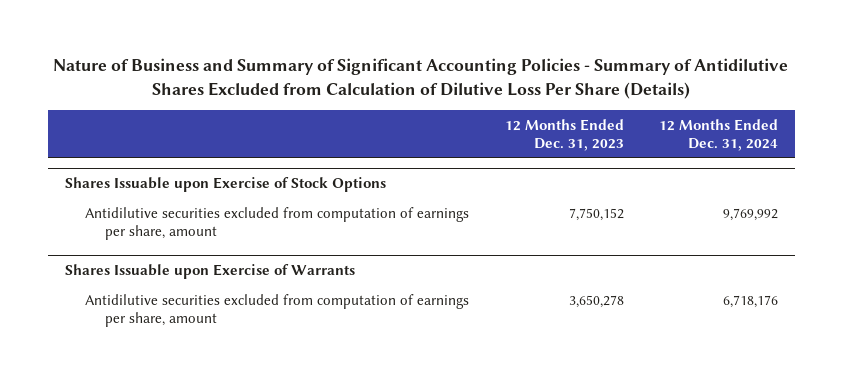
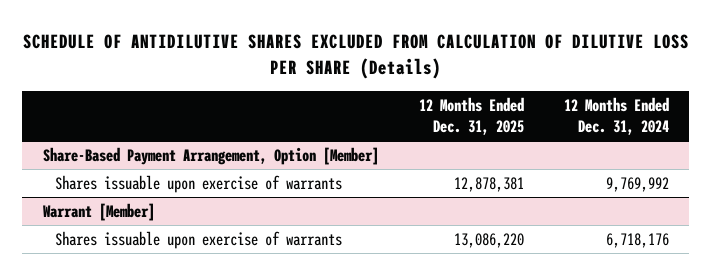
[53,58,789,99] Nature of Business and Summary of Significant Accounting Policies - Summary of Antidilutive Shares Excluded from Calculation of Dilutive Loss Per Share (Details) -> [22,34,689,80] SCHEDULE OF ANTIDILUTIVE SHARES EXCLUDED FROM CALCULATION OF DILUTIVE LOSS PER SHARE (Details)
[504,118,624,151] 12 Months Ended Dec. 31, 2023 -> none
none -> [418,96,524,135] 12 Months Ended Dec. 31, 2025
[65,177,387,193] Shares Issuable upon Exercise of Stock Options -> [42,146,379,165] Share-Based Payment Arrangement, Option [Member]
[85,206,470,241] Antidilutive securities excluded from computation of earnings per share, amount -> [55,174,343,193] Shares issuable upon exercise of warrants
[65,264,356,280] Shares Issuable upon Exercise of Warrants -> [42,202,155,221] Warrant [Member]
[85,293,470,328] Antidilutive securities excluded from computation of earnings per share, amount -> [55,230,343,249] Shares issuable upon exercise of warrants

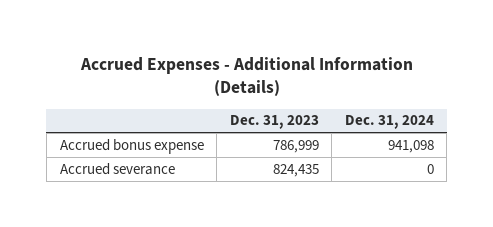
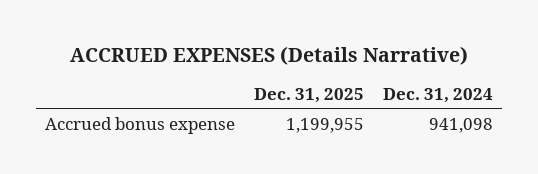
[79,56,413,97] Accrued Expenses - Additional Information (Details) -> [70,46,469,66] ACCRUED EXPENSES (Details Narrative)
[229,115,319,130] Dec. 31, 2023 -> none
none -> [254,87,365,103] Dec. 31, 2025
[59,162,175,175] Accrued severance -> none

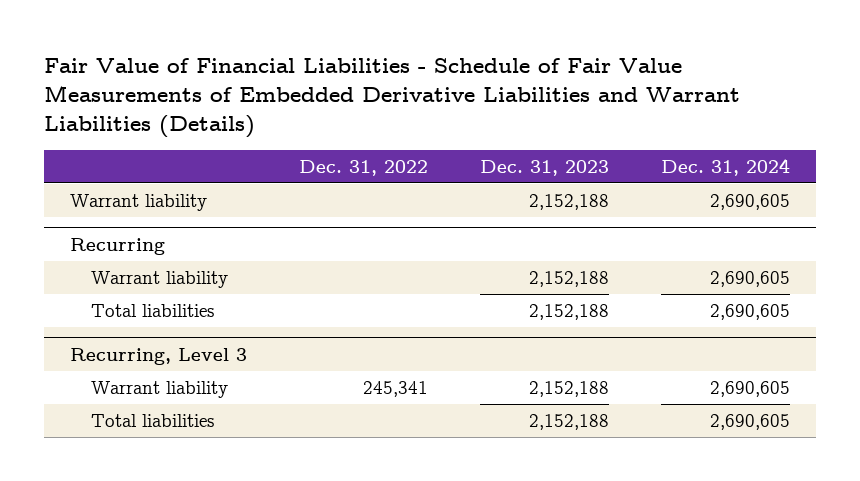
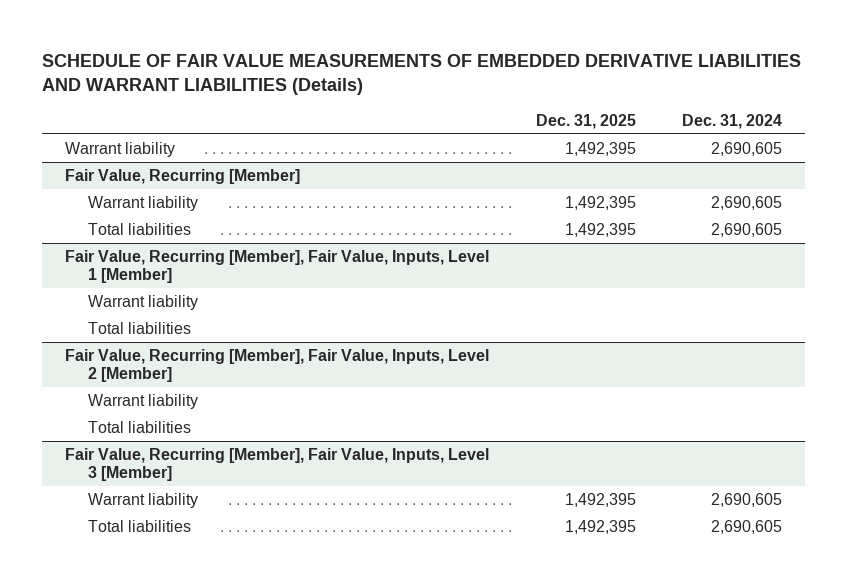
[44,58,741,139] Fair Value of Financial Liabilities - Schedule of Fair Value Measurements of Embedded Derivative Liabilities and Warrant Liabilities (Details) -> [42,53,802,96] SCHEDULE OF FAIR VALUE MEASUREMENTS OF EMBEDDED DERIVATIVE LIABILITIES AND WARRANT LIABILITIES (Details)
[299,159,429,176] Dec. 31, 2022 -> none
[479,159,609,176] Dec. 31, 2023 -> none
none -> [535,113,636,129] Dec. 31, 2025
[70,237,166,255] Recurring -> [65,168,301,184] Fair Value, Recurring [Member]
[70,347,248,365] Recurring, Level 3 -> none
none -> [65,249,490,284] Fair Value, Recurring [Member], Fair Value, Inputs, Level 1 [Member]
none -> [88,294,199,310] Warrant liability
none -> [88,321,192,334] Total liabilities
none -> [65,348,490,383] Fair Value, Recurring [Member], Fair Value, Inputs, Level 2 [Member]
none -> [88,393,199,409] Warrant liability
none -> [88,420,192,433] Total liabilities
none -> [65,447,490,482] Fair Value, Recurring [Member], Fair Value, Inputs, Level 3 [Member]

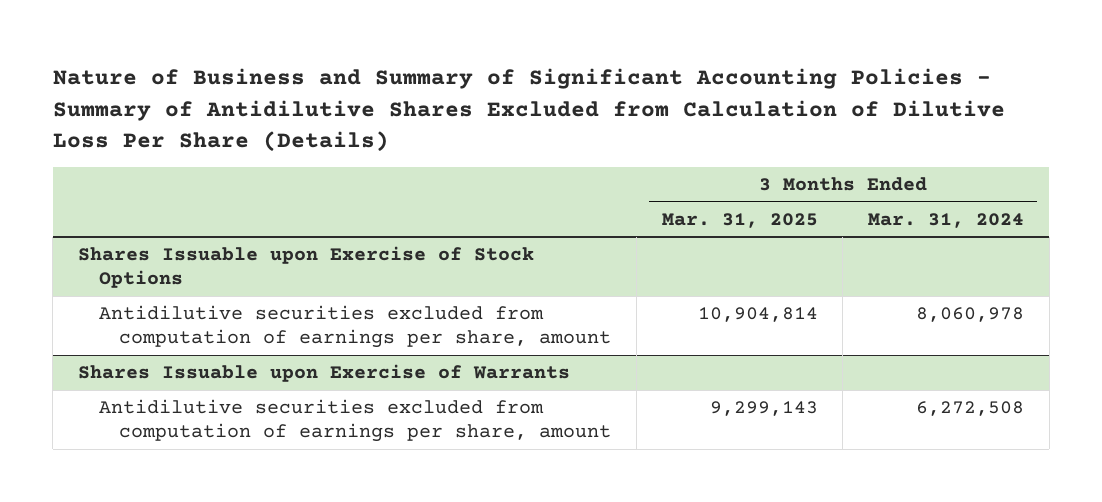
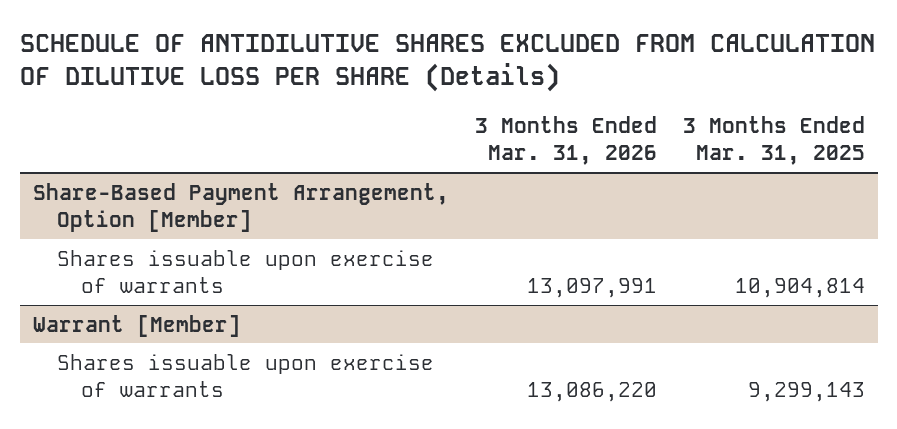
[52,68,1005,152] Nature of Business and Summary of Significant Accounting Policies - Summary of Antidilutive Shares Excluded from Calculation of Dilutive Loss Per Share (Details) -> [19,34,875,93] SCHEDULE OF ANTIDILUTIVE SHARES EXCLUDED FROM CALCULATION OF DILUTIVE LOSS PER SHARE (Details)
[867,213,1024,229] Mar. 31, 2024 -> none
none -> [474,115,657,166] 3 Months Ended Mar. 31, 2026
[78,246,535,289] Shares Issuable upon Exercise of Stock Options -> [32,182,449,233] Share-Based Payment Arrangement, Option [Member]
[98,305,612,349] Antidilutive securities excluded from computation of earnings per share, amount -> [56,249,434,294] Shares issuable upon exercise of warrants
[78,364,571,383] Shares Issuable upon Exercise of Warrants -> [32,314,241,337] Warrant [Member]
[98,399,612,443] Antidilutive securities excluded from computation of earnings per share, amount -> [56,353,434,398] Shares issuable upon exercise of warrants

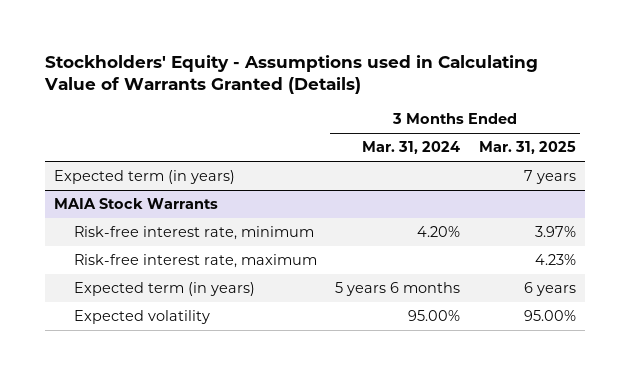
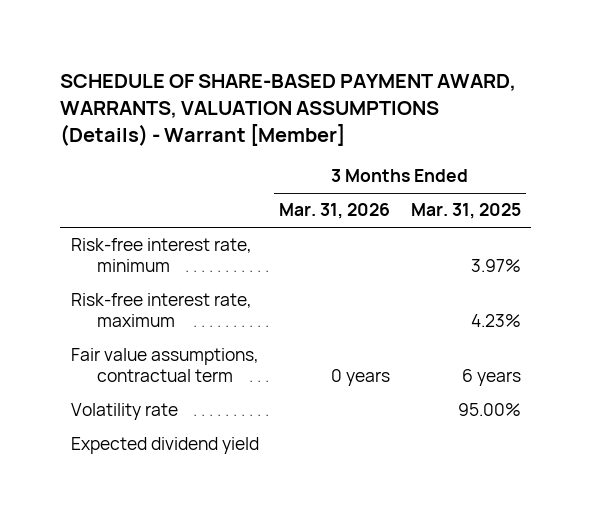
[43,54,538,95] Stockholders' Equity - Assumptions used in Calculating Value of Warrants Granted (Details) -> [60,73,517,146] SCHEDULE OF SHARE-BASED PAYMENT AWARD, WARRANTS, VALUATION ASSUMPTIONS (Details) - Warrant [Member]
[362,141,461,155] Mar. 31, 2024 -> none
none -> [279,203,391,220] Mar. 31, 2026
[54,170,236,185] Expected term (in years) -> none
[54,198,219,210] MAIA Stock Warrants -> none
[73,282,255,297] Expected term (in years) -> [70,348,259,383] Fair value assumptions, contractual term
[73,310,210,325] Expected volatility -> [70,403,178,421] Volatility rate
none -> [70,437,259,455] Expected dividend yield

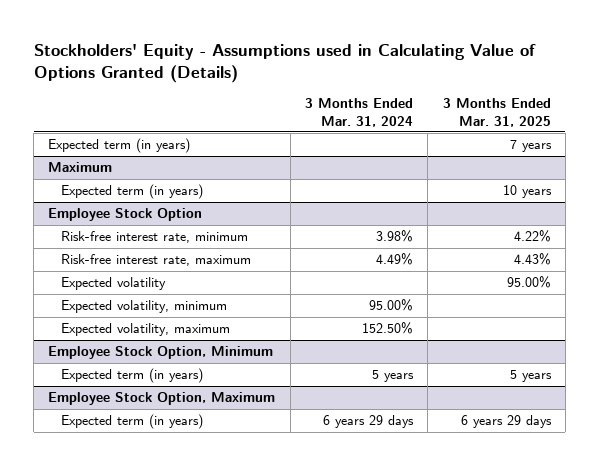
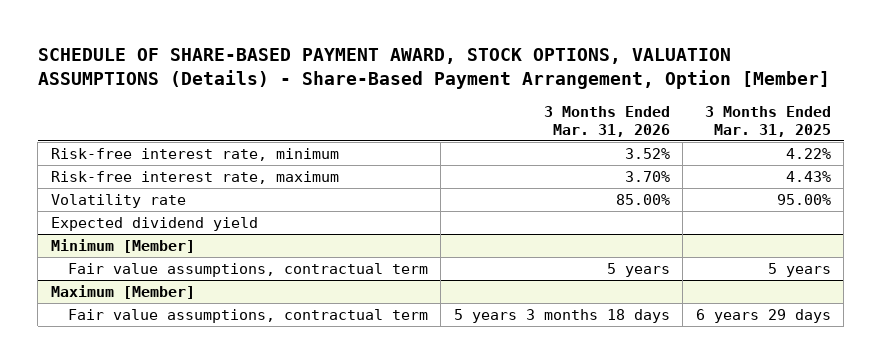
[33,43,536,83] Stockholders' Equity - Assumptions used in Calculating Value of Options Granted (Details) -> [37,48,830,90] SCHEDULE OF SHARE-BASED PAYMENT AWARD, STOCK OPTIONS, VALUATION ASSUMPTIONS (Details) - Share-Based Payment Arrangement, Option [Member]
[305,98,414,127] 3 Months Ended Mar. 31, 2024 -> none
none -> [543,106,670,137] 3 Months Ended Mar. 31, 2026
[48,138,191,154] Expected term (in years) -> none
[48,162,113,173] Maximum -> none
[60,184,203,200] Expected term (in years) -> none
[48,208,203,222] Employee Stock Option -> none
[60,300,227,314] Expected volatility, minimum -> none
[60,323,230,337] Expected volatility, maximum -> none
[48,346,274,360] Employee Stock Option, Minimum -> none
[48,392,276,406] Employee Stock Option, Maximum -> none
[60,277,166,291] Expected volatility -> [50,193,186,208] Volatility rate
none -> [50,216,258,231] Expected dividend yield
none -> [50,238,195,253] Minimum [Member]
[60,368,203,384] Expected term (in years) -> [68,262,429,277] Fair value assumptions, contractual term
none -> [50,284,195,299] Maximum [Member]
[60,414,203,430] Expected term (in years) -> [68,308,429,323] Fair value assumptions, contractual term

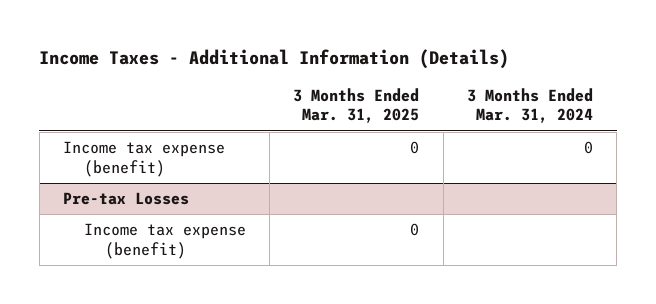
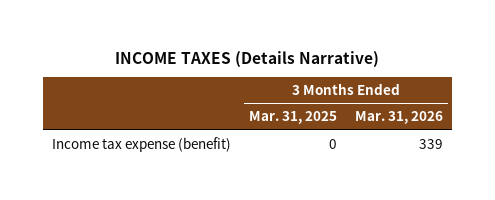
[39,48,510,69] Income Taxes - Additional Information (Details) -> [115,50,380,68] INCOME TAXES (Details Narrative)
[466,87,593,124] 3 Months Ended Mar. 31, 2024 -> none
none -> [355,111,444,125] Mar. 31, 2026
[62,192,189,206] Pre-tax Losses -> none
[84,223,247,260] Income tax expense (benefit) -> none

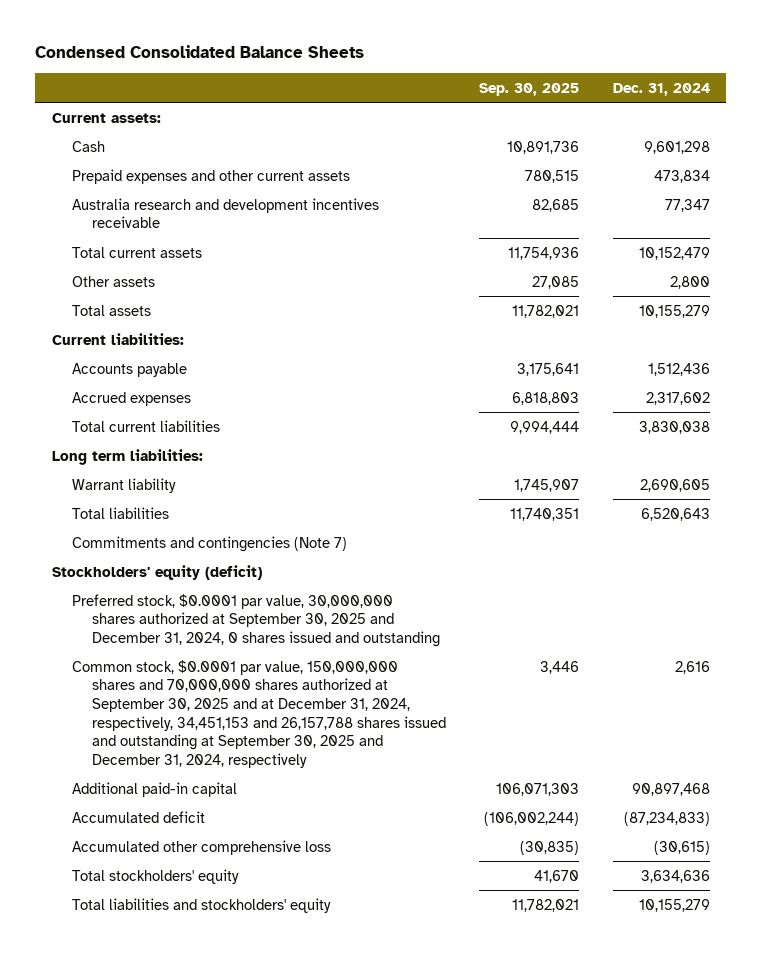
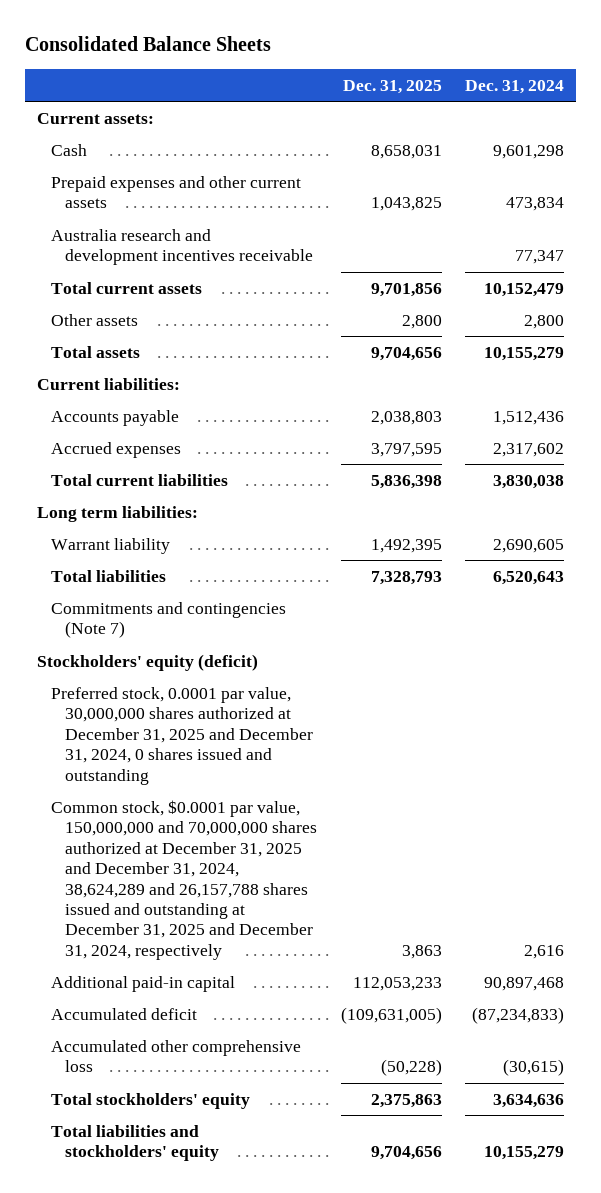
[35,45,365,59] Condensed Consolidated Balance Sheets -> [24,36,271,52] Consolidated Balance Sheets
[479,82,580,96] Sep. 30, 2025 -> none
none -> [342,79,442,94] Dec. 31, 2025
[72,593,441,647] Preferred stock, $0.0001 par value, 30,000,000 shares authorized at September 30, 2025 and December 31, 2024, 0 shares issued and outstanding -> [50,686,313,785] Preferred stock, 0.0001 par value, 30,000,000 shares authorized at December 31, 2025 and December 31, 2024, 0 shares issued and outstanding
[72,659,447,768] Common stock, $0.0001 par value, 150,000,000 shares and 70,000,000 shares authorized at September 30, 2025 and at December 31, 2024, respectively, 34,451,153 and 26,157,788 shares issued and outstanding at September 30, 2025 and December 31, 2024, respectively -> [50,799,317,960] Common stock, $0.0001 par value, 150,000,000 and 70,000,000 shares authorized at December 31, 2025 and December 31, 2024, 38,624,289 and 26,157,788 shares issued and outstanding at December 31, 2025 and December 31, 2024, respectively

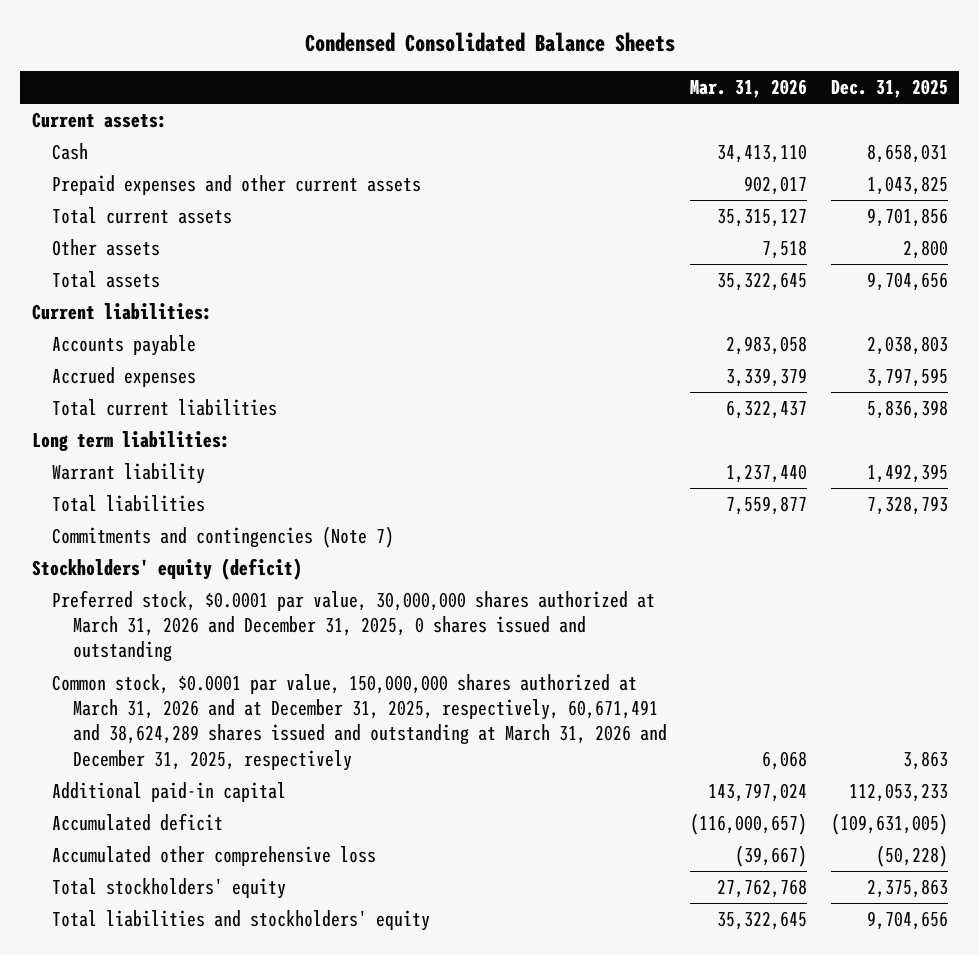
[24,36,271,52] Consolidated Balance Sheets -> [304,31,675,52] Condensed Consolidated Balance Sheets
[465,79,565,94] Dec. 31, 2024 -> none
none -> [690,79,808,99] Mar. 31, 2026
[50,228,313,266] Australia research and development incentives receivable -> none
[50,686,313,785] Preferred stock, 0.0001 par value, 30,000,000 shares authorized at December 31, 2025 and December 31, 2024, 0 shares issued and outstanding -> [52,590,656,663] Preferred stock, $0.0001 par value, 30,000,000 shares authorized at March 31, 2026 and December 31, 2025, 0 shares issued and outstanding
[50,799,317,960] Common stock, $0.0001 par value, 150,000,000 and 70,000,000 shares authorized at December 31, 2025 and December 31, 2024, 38,624,289 and 26,157,788 shares issued and outstanding at December 31, 2025 and December 31, 2024, respectively -> [52,674,667,771] Common stock, $0.0001 par value, 150,000,000 shares authorized at March 31, 2026 and at December 31, 2025, respectively, 60,671,491 and 38,624,289 shares issued and outstanding at March 31, 2026 and December 31, 2025, respectively

